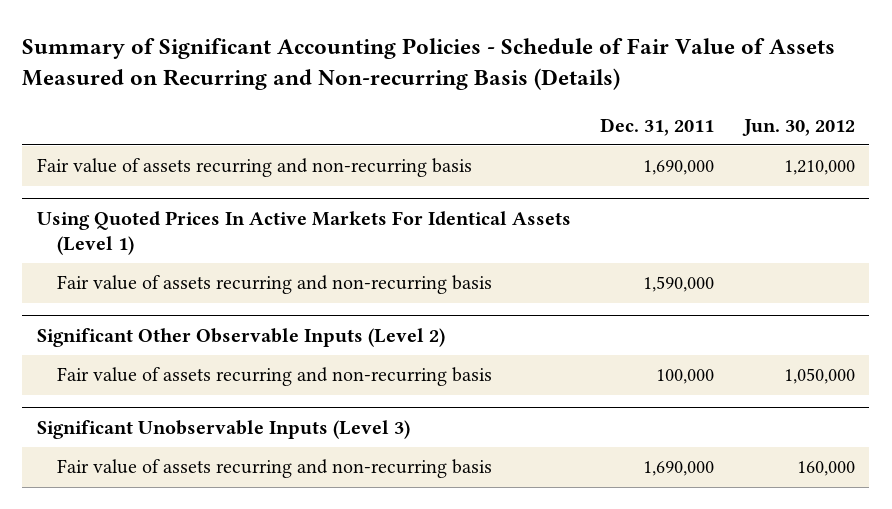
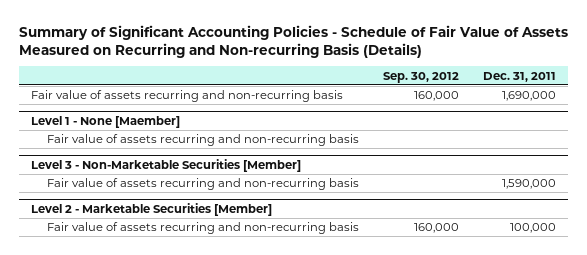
[741,118,855,136] Jun. 30, 2012 -> none
none -> [383,71,460,83] Sep. 30, 2012
[37,210,572,255] Using Quoted Prices In Active Markets For Identical Assets (Level 1) -> none
none -> [30,115,180,128] Level 1 - None [Maember]
none -> [47,134,360,147] Fair value of assets recurring and non-recurring basis
none -> [30,158,301,172] Level 3 - Non-Marketable Securities [Member]
[37,327,446,347] Significant Other Observable Inputs (Level 2) -> none
none -> [30,202,272,216] Level 2 - Marketable Securities [Member]
[37,419,411,439] Significant Unobservable Inputs (Level 3) -> none
[57,459,493,479] Fair value of assets recurring and non-recurring basis -> none

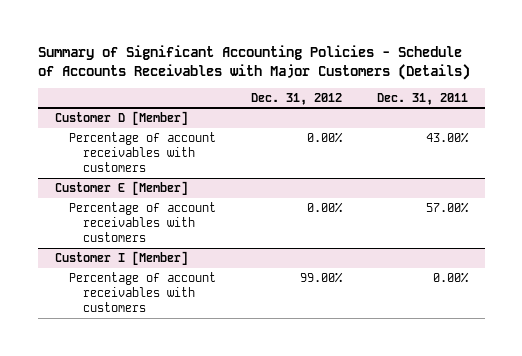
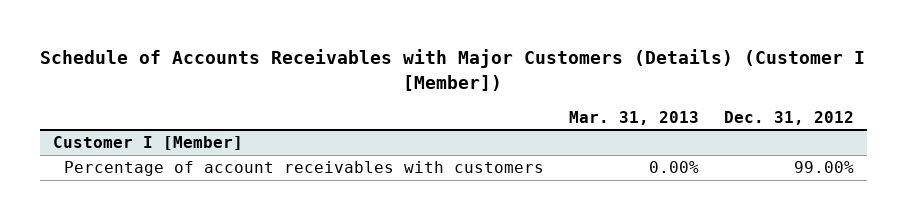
[37,44,470,80] Summary of Significant Accounting Policies - Schedule of Accounts Receivables with Major Customers (Details) -> [40,49,866,91] Schedule of Accounts Receivables with Major Customers (Details) (Customer I [Member])
[376,92,468,105] Dec. 31, 2011 -> none
none -> [569,110,700,125] Mar. 31, 2013
[54,111,188,126] Customer D [Member] -> none
[69,132,217,173] Percentage of account receivables with customers -> none
[54,181,188,196] Customer E [Member] -> none
[69,202,217,243] Percentage of account receivables with customers -> none

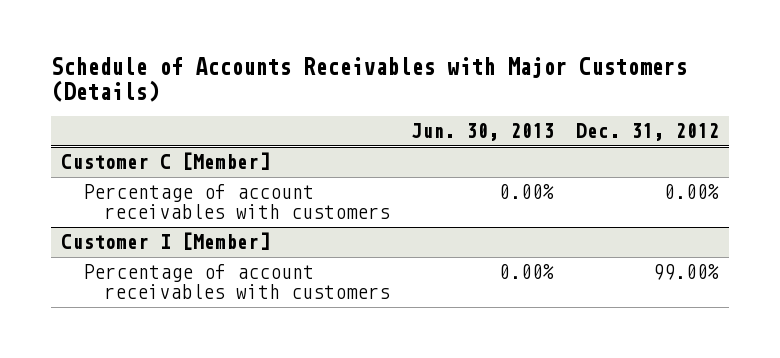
[40,49,866,91] Schedule of Accounts Receivables with Major Customers (Details) (Customer I [Member]) -> [50,57,687,103] Schedule of Accounts Receivables with Major Customers (Details)
[569,110,700,125] Mar. 31, 2013 -> none
none -> [411,123,555,142] Jun. 30, 2013
none -> [61,152,271,171] Customer C [Member]
none -> [82,184,391,220] Percentage of account receivables with customers

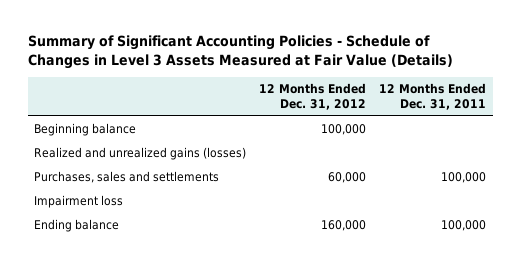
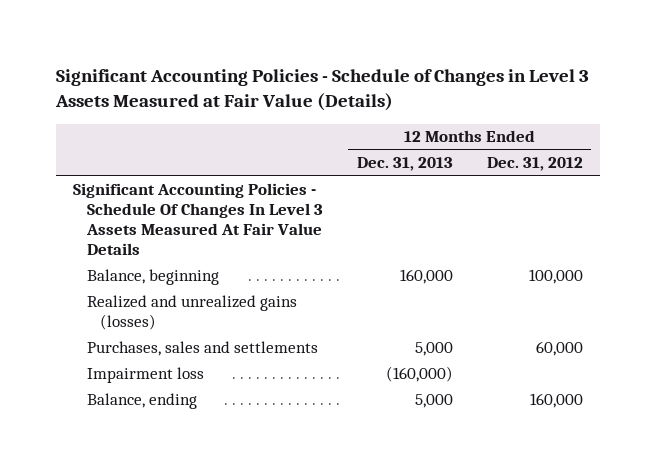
[27,35,453,70] Summary of Significant Accounting Policies - Schedule of Changes in Level 3 Assets Measured at Fair Value (Details) -> [55,68,590,112] Significant Accounting Policies - Schedule of Changes in Level 3 Assets Measured at Fair Value (Details)
[379,83,487,111] 12 Months Ended Dec. 31, 2011 -> none
none -> [356,156,453,171] Dec. 31, 2013
none -> [73,182,323,255] Significant Accounting Policies - Schedule Of Changes In Level 3 Assets Measured At Fair Value Details
[34,123,137,137] Beginning balance -> [86,268,219,285] Balance, beginning
[34,219,120,233] Ending balance -> [86,392,197,409] Balance, ending

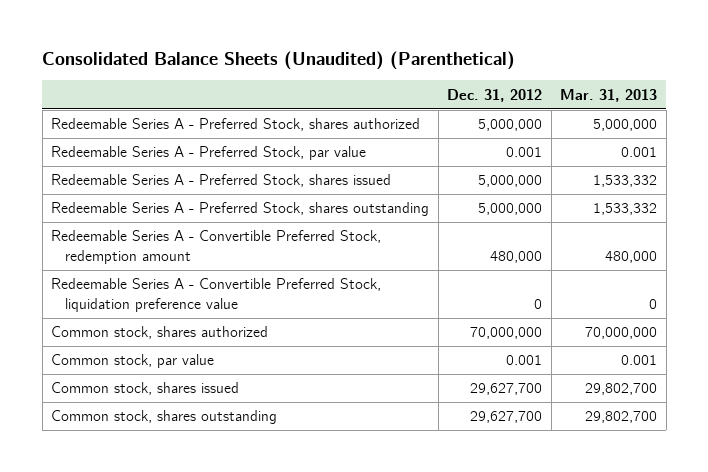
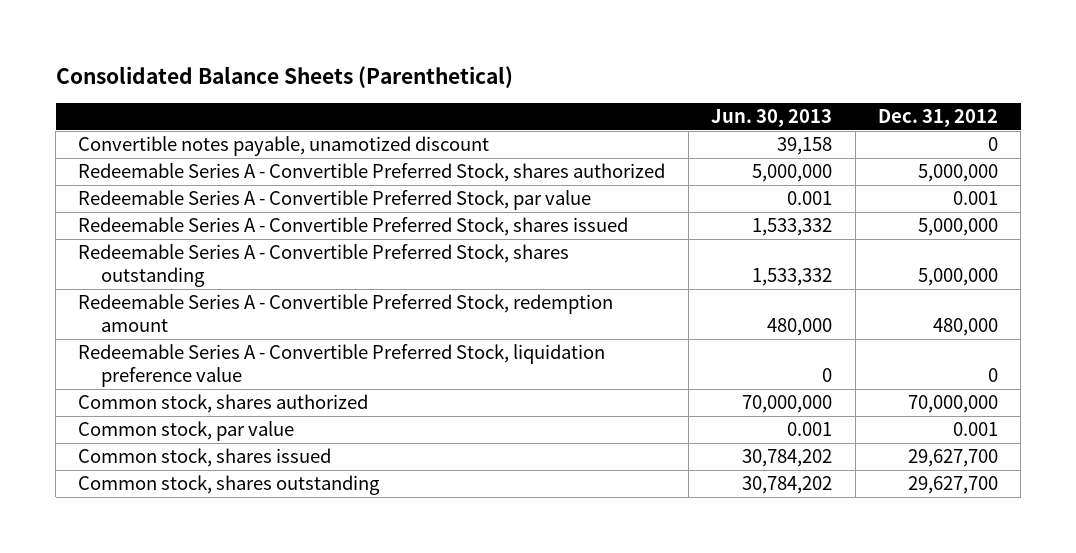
[42,51,516,71] Consolidated Balance Sheets (Unaudited) (Parenthetical) -> [55,66,513,89] Consolidated Balance Sheets (Parenthetical)
[560,88,658,102] Mar. 31, 2013 -> none
none -> [711,109,833,128] Jun. 30, 2013
none -> [78,136,490,157] Convertible notes payable, unamotized discount
[51,118,421,132] Redeemable Series A - Preferred Stock, shares authorized -> [78,163,666,183] Redeemable Series A - Convertible Preferred Stock, shares authorized
[51,146,367,161] Redeemable Series A - Preferred Stock, par value -> [78,190,592,211] Redeemable Series A - Convertible Preferred Stock, par value
[51,174,392,188] Redeemable Series A - Preferred Stock, shares issued -> [78,217,629,237] Redeemable Series A - Convertible Preferred Stock, shares issued
[51,202,430,217] Redeemable Series A - Preferred Stock, shares outstanding -> [78,244,570,287] Redeemable Series A - Convertible Preferred Stock, shares outstanding

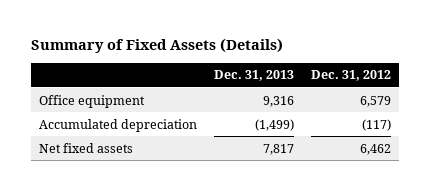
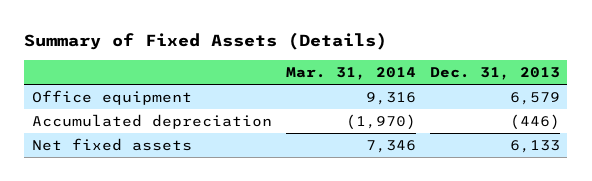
[310,70,391,82] Dec. 31, 2012 -> none
none -> [285,67,416,81] Mar. 31, 2014
[262,95,294,107] 9,316 -> [510,91,561,105] 6,579
[254,118,294,131] (1,499) -> [510,113,561,130] (446)
[262,143,294,155] 7,817 -> [510,139,561,153] 6,133

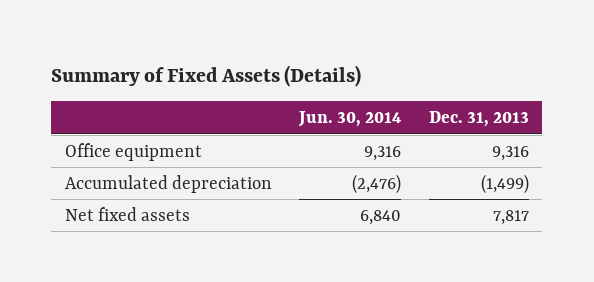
[285,67,416,81] Mar. 31, 2014 -> none
none -> [298,111,402,128] Jun. 30, 2014
[510,91,561,105] 6,579 -> [491,145,529,161] 9,316
[510,113,561,130] (446) -> [480,173,529,194] (1,499)
[510,139,561,153] 6,133 -> [492,209,529,225] 7,817

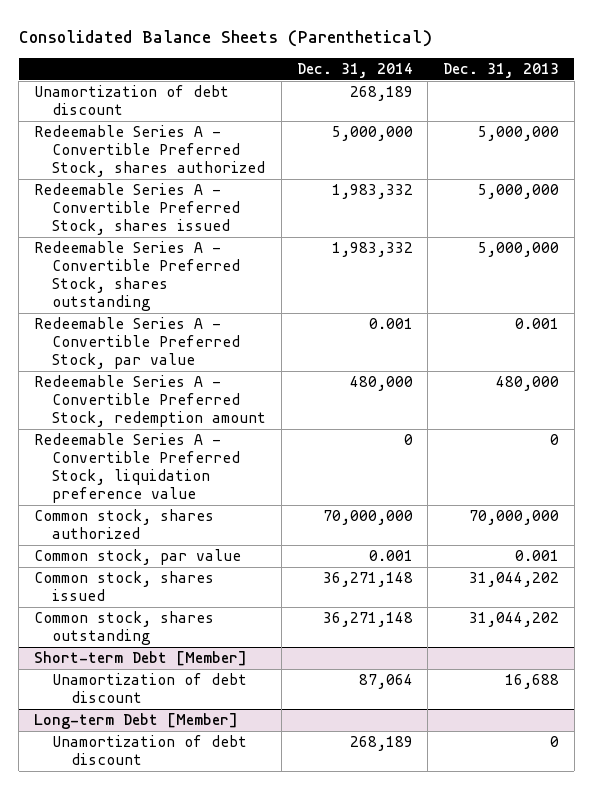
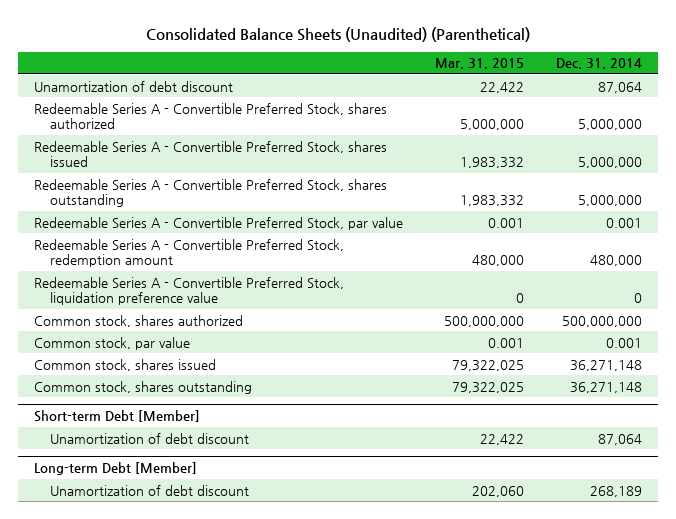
[18,29,432,47] Consolidated Balance Sheets (Parenthetical) -> [146,26,531,42] Consolidated Balance Sheets (Unaudited) (Parenthetical)
[442,63,559,79] Dec. 31, 2013 -> none
none -> [435,58,525,70] Mar. 31, 2015
[349,86,413,102] 268,189 -> [597,81,642,93] 87,064
[331,184,413,200] 1,983,332 -> [577,157,642,169] 5,000,000
[331,242,413,258] 1,983,332 -> [577,195,642,207] 5,000,000
[322,510,413,526] 70,000,000 -> [561,315,642,327] 500,000,000

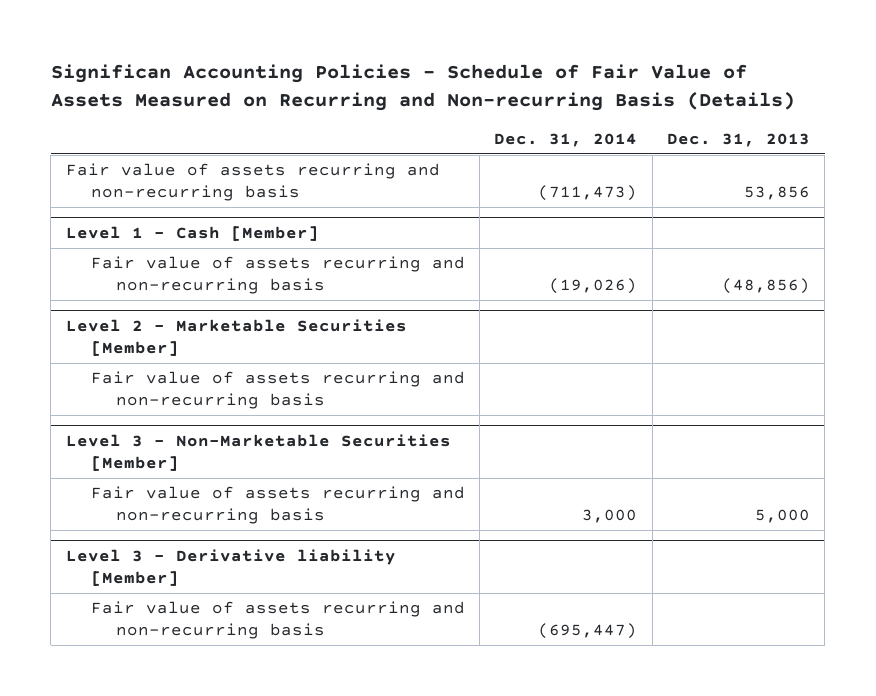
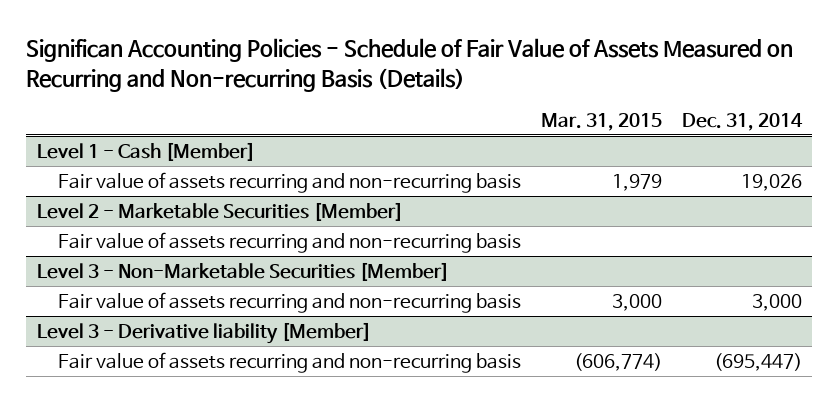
[666,133,810,148] Dec. 31, 2013 -> none
none -> [540,112,662,131] Mar. 31, 2015
[65,163,440,202] Fair value of assets recurring and non-recurring basis -> none
[549,278,638,295] (19,026) -> [741,173,803,191] 19,026

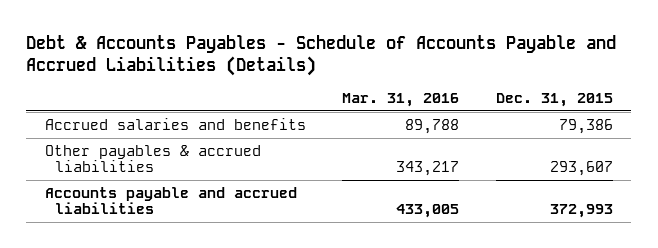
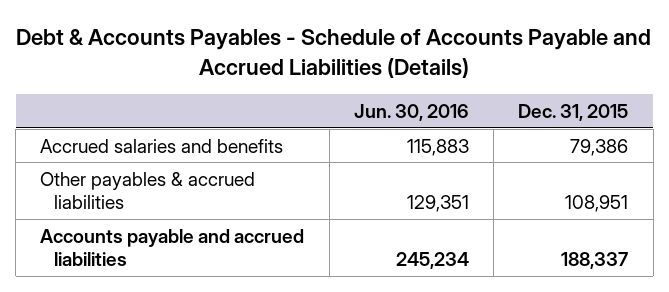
[342,92,460,107] Mar. 31, 2016 -> none
none -> [353,104,469,122] Jun. 30, 2016
[549,161,613,177] 293,607 -> [565,195,629,213] 108,951
[549,204,613,219] 372,993 -> [561,252,629,270] 188,337

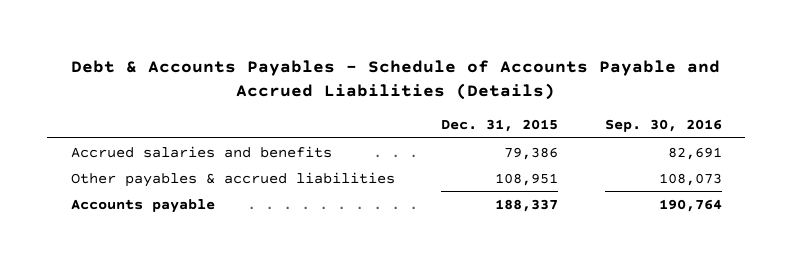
[353,104,469,122] Jun. 30, 2016 -> none
none -> [604,119,722,133] Sep. 30, 2016
[40,228,305,267] Accounts payable and accrued liabilities -> [70,198,215,213] Accounts payable

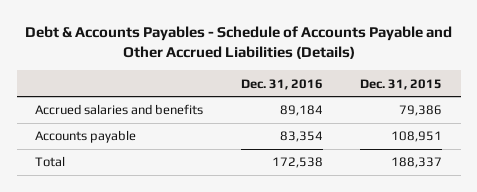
[71,59,721,100] Debt & Accounts Payables - Schedule of Accounts Payable and Accrued Liabilities (Details) -> [24,26,452,60] Debt & Accounts Payables - Schedule of Accounts Payable and Other Accrued Liabilities (Details)
[604,119,722,133] Sep. 30, 2016 -> none
none -> [240,78,323,90] Dec. 31, 2016
[70,171,395,187] Other payables & accrued liabilities -> none
[495,198,559,212] 188,337 -> [391,131,443,143] 108,951
none -> [35,156,66,168] Total

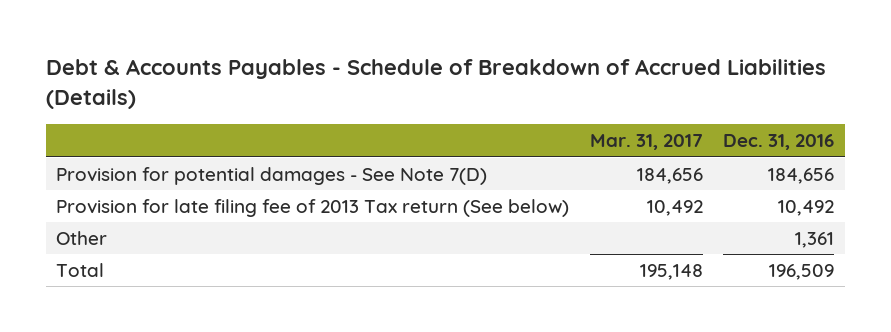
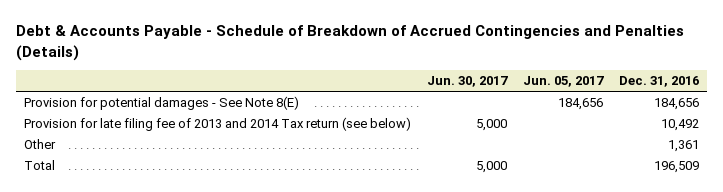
[45,59,826,110] Debt & Accounts Payables - Schedule of Breakdown of Accrued Liabilities (Details) -> [16,25,685,61] Debt & Accounts Payable - Schedule of Breakdown of Accrued Contingencies and Penalties (Details)
[589,134,703,151] Mar. 31, 2017 -> none
none -> [427,76,509,88] Jun. 30, 2017
none -> [523,76,605,88] Jun. 05, 2017
[56,166,488,185] Provision for potential damages - See Note 7(D) -> [24,96,300,111] Provision for potential damages - See Note 8(E)
[56,198,570,217] Provision for late filing fee of 2013 Tax return (See below) -> [24,117,412,132] Provision for late filing fee of 2013 and 2014 Tax return (see below)

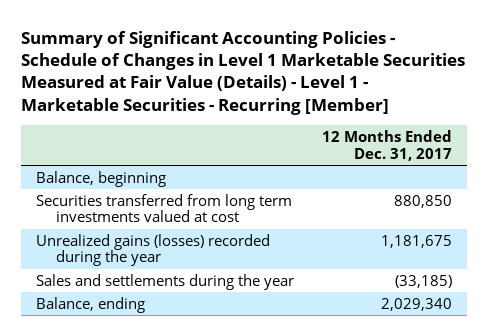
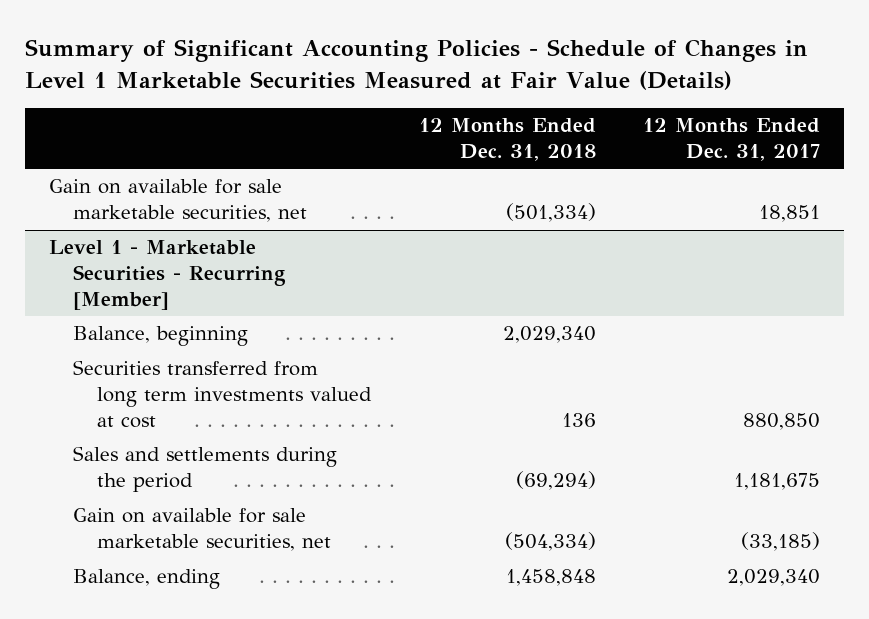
[21,30,466,115] Summary of Significant Accounting Policies - Schedule of Changes in Level 1 Marketable Securities Measured at Fair Value (Details) - Level 1 - Marketable Securities - Recurring [Member] -> [24,39,808,90] Summary of Significant Accounting Policies - Schedule of Changes in Level 1 Marketable Securities Measured at Fair Value (Details)
none -> [418,118,596,162] 12 Months Ended Dec. 31, 2018
none -> [48,179,307,223] Gain on available for sale marketable securities, net
none -> [48,240,286,311] Level 1 - Marketable Securities - Recurring [Member]
[35,233,270,267] Unrealized gains (losses) recorded during the year -> none
[35,273,294,290] Sales and settlements during the year -> [72,446,337,493] Sales and settlements during the period
[395,274,453,288] (33,185) -> [734,473,821,491] 1,181,675
none -> [72,508,332,552] Gain on available for sale marketable securities, net

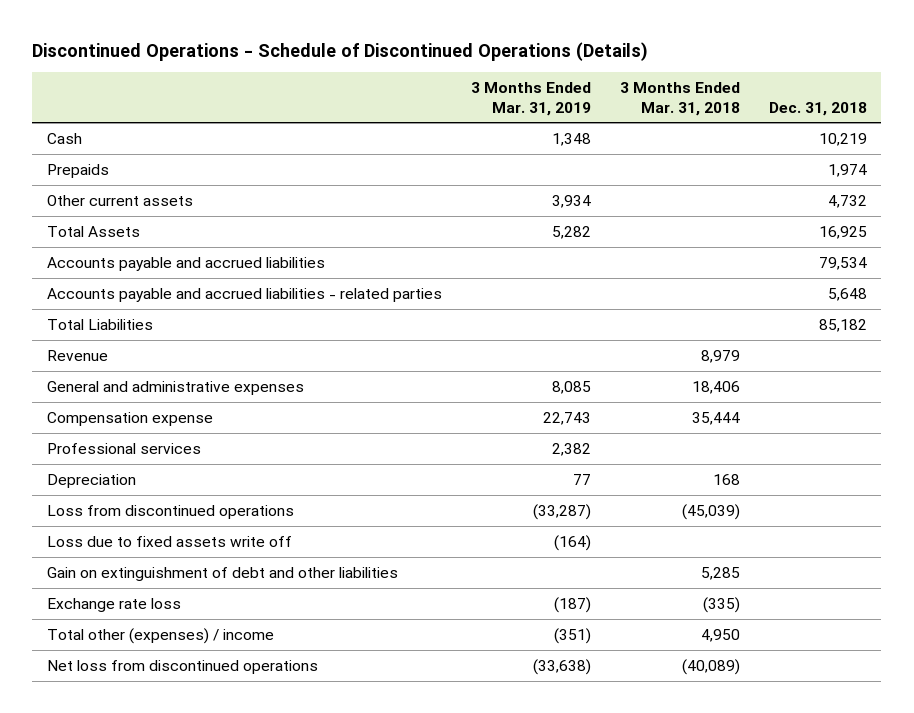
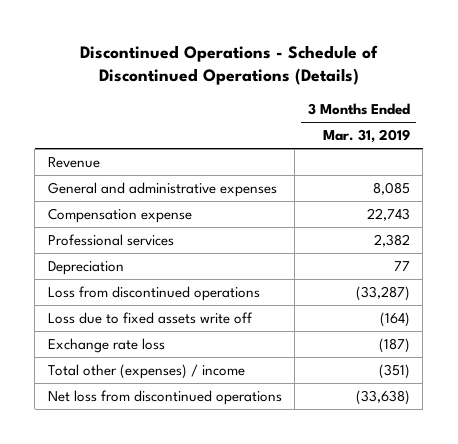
[619,82,740,116] 3 Months Ended Mar. 31, 2018 -> none
[768,101,867,116] Dec. 31, 2018 -> none
[46,132,82,144] Cash -> none
[46,163,109,178] Prepaids -> none
[46,194,193,206] Other current assets -> none
[46,225,140,237] Total Assets -> none
[46,256,325,271] Accounts payable and accrued liabilities -> none
[46,287,442,302] Accounts payable and accrued liabilities - related parties -> none
[46,318,153,330] Total Liabilities -> none
[46,566,398,581] Gain on extinguishment of debt and other liabilities -> none

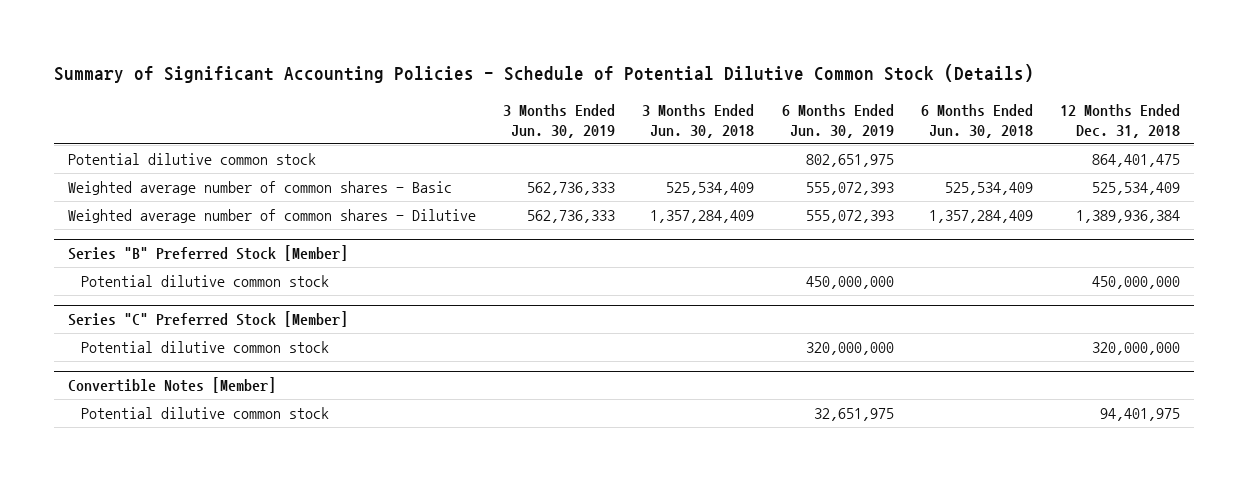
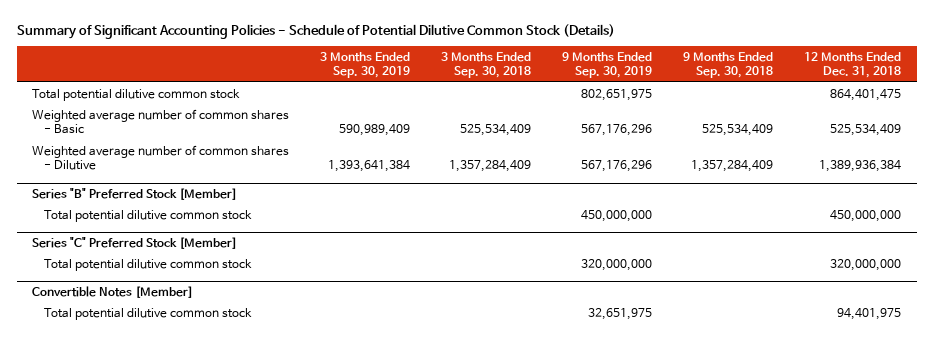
[503,103,616,139] 3 Months Ended Jun. 30, 2019 -> none
[642,103,755,139] 3 Months Ended Jun. 30, 2018 -> none
[781,103,894,139] 6 Months Ended Jun. 30, 2019 -> none
[920,103,1033,139] 6 Months Ended Jun. 30, 2018 -> none
none -> [320,51,411,79] 3 Months Ended Sep. 30, 2019
none -> [441,51,532,79] 3 Months Ended Sep. 30, 2018
none -> [562,51,653,79] 9 Months Ended Sep. 30, 2019
none -> [683,51,774,79] 9 Months Ended Sep. 30, 2018
[67,153,316,166] Potential dilutive common stock -> [32,88,241,101] Total potential dilutive common stock
[81,275,330,288] Potential dilutive common stock -> [43,209,252,222] Total potential dilutive common stock
[81,341,330,354] Potential dilutive common stock -> [43,258,252,271] Total potential dilutive common stock
[81,407,330,420] Potential dilutive common stock -> [43,307,252,320] Total potential dilutive common stock

